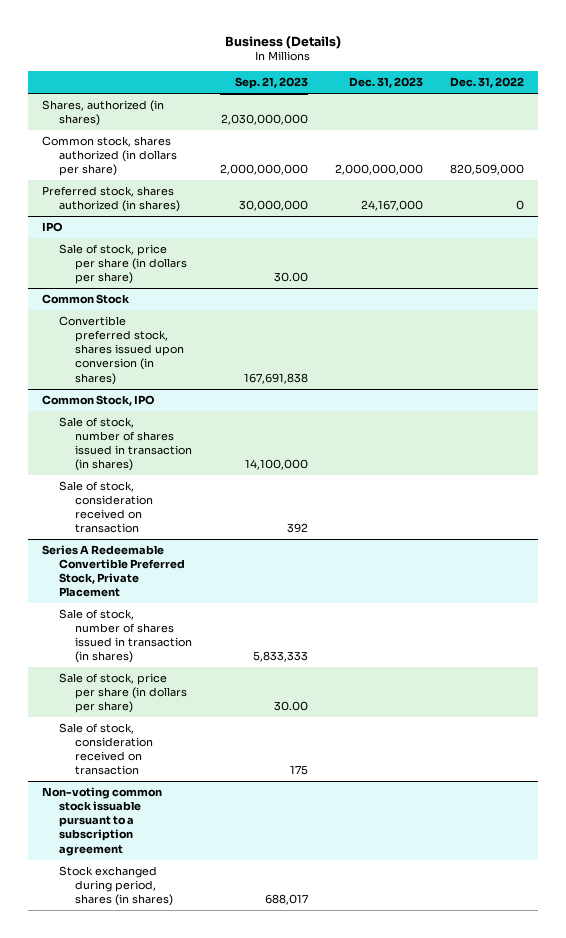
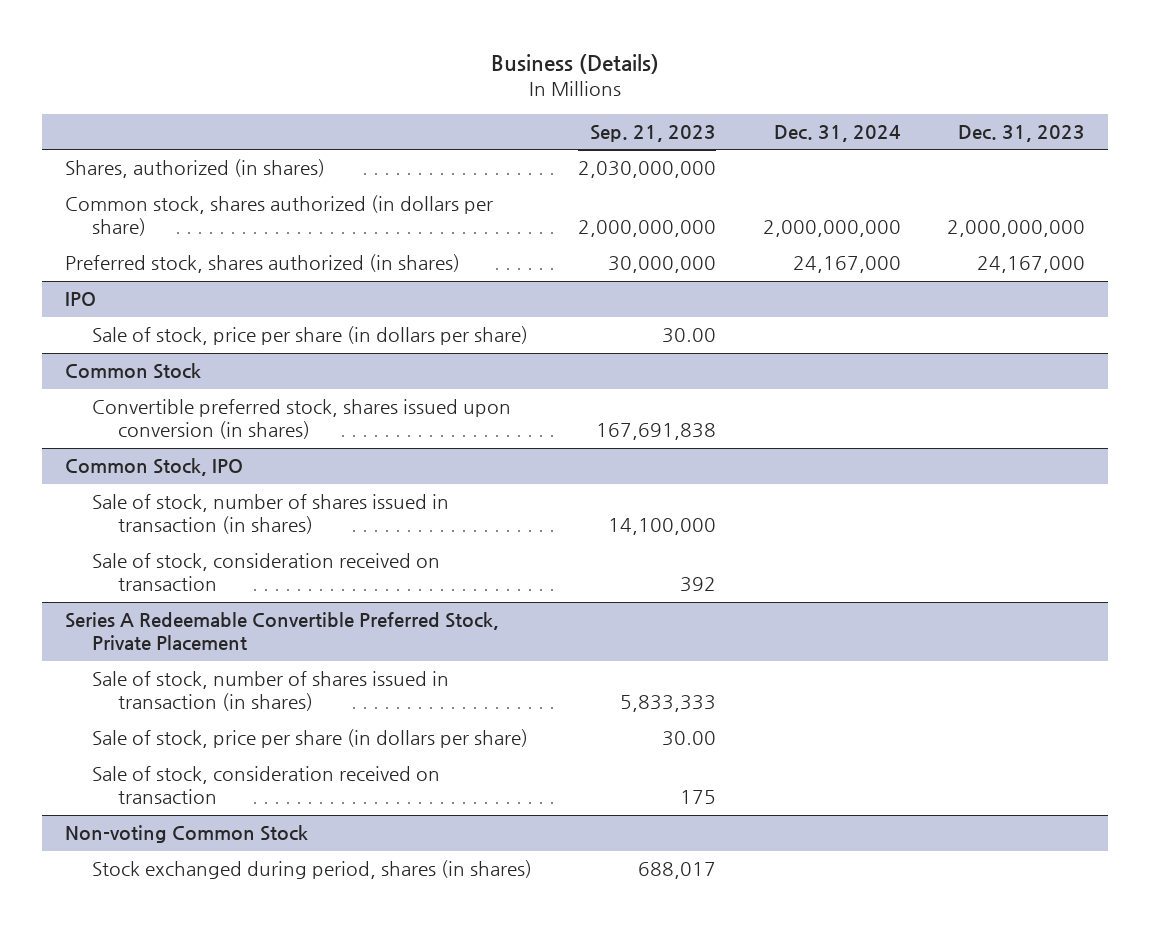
[450,77,525,89] Dec. 31, 2022 -> none
none -> [773,124,901,142] Dec. 31, 2024
[41,787,162,856] Non-voting common stock issuable pursuant to a subscription agreement -> [65,825,309,844] Non-voting Common Stock

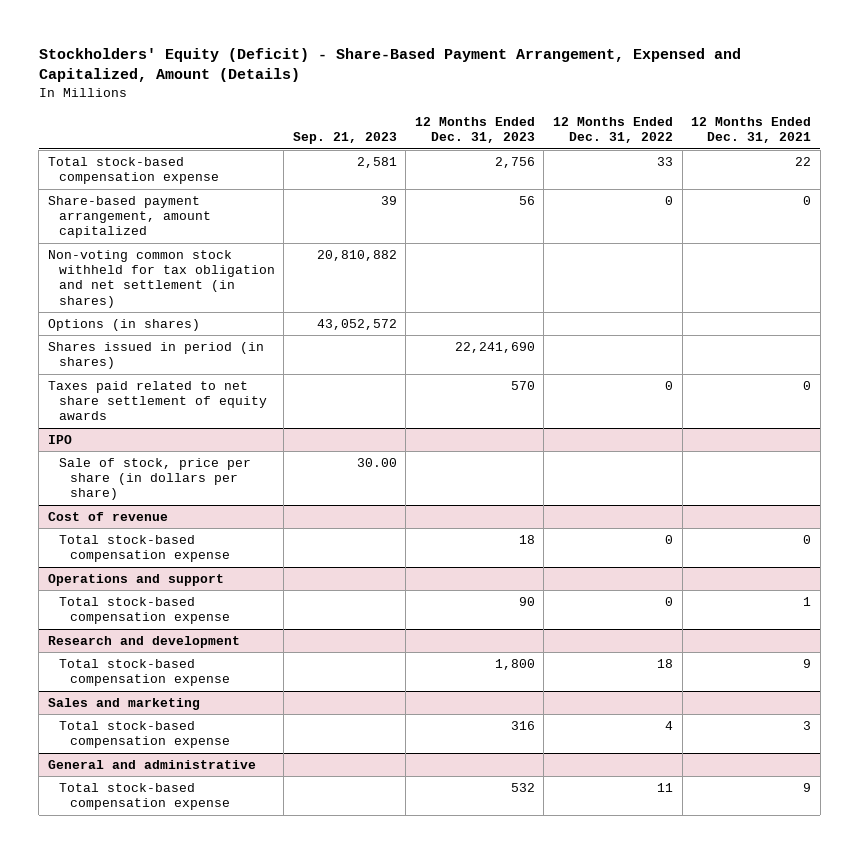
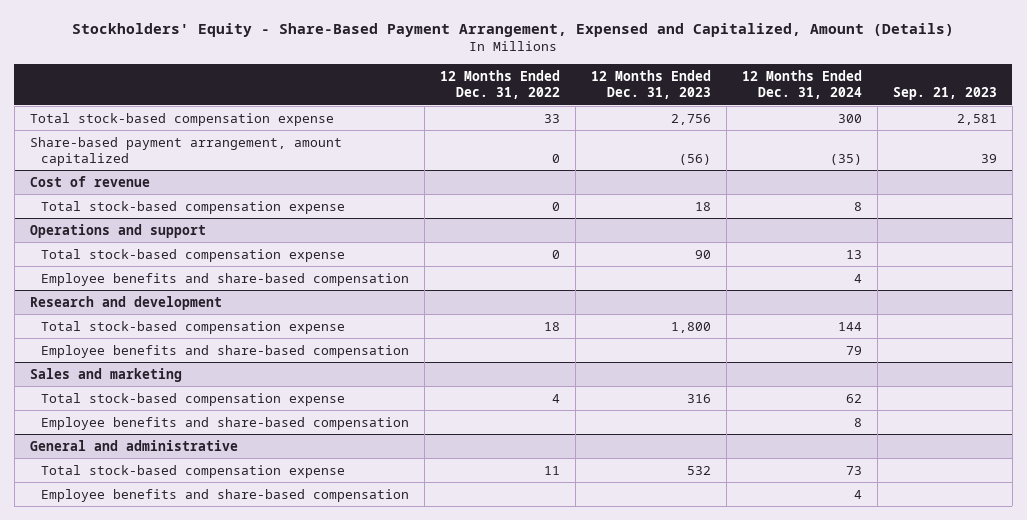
[38,47,741,83] Stockholders' Equity (Deficit) - Share-Based Payment Arrangement, Expensed and Capitalized, Amount (Details) -> [72,23,955,38] Stockholders' Equity - Share-Based Payment Arrangement, Expensed and Capitalized, Amount (Details)
[691,117,812,144] 12 Months Ended Dec. 31, 2021 -> none
none -> [741,70,862,100] 12 Months Ended Dec. 31, 2024
[47,250,275,308] Non-voting common stock withheld for tax obligation and net settlement (in shares) -> none
[47,319,200,332] Options (in shares) -> none
[47,342,264,370] Shares issued in period (in shares) -> none
[47,381,267,421] Taxes paid related to net share settlement of equity awards -> none
[47,435,72,445] IPO -> none
[58,458,251,501] Sale of stock, price per share (in dollars per share) -> none
[518,196,535,206] 56 -> [678,153,711,165] (56)
none -> [40,272,409,286] Employee benefits and share-based compensation
none -> [40,344,409,358] Employee benefits and share-based compensation
none -> [40,416,409,430] Employee benefits and share-based compensation
none -> [40,488,409,502] Employee benefits and share-based compensation

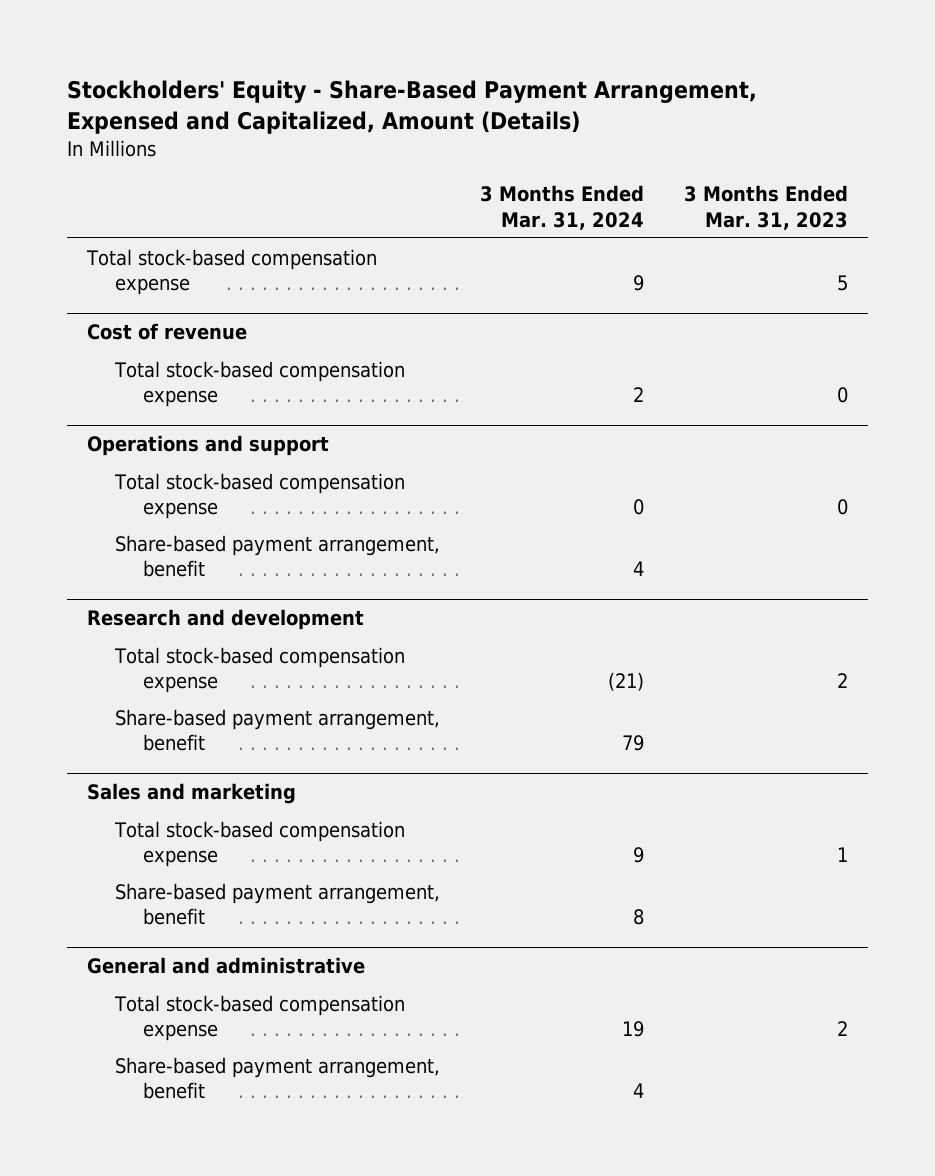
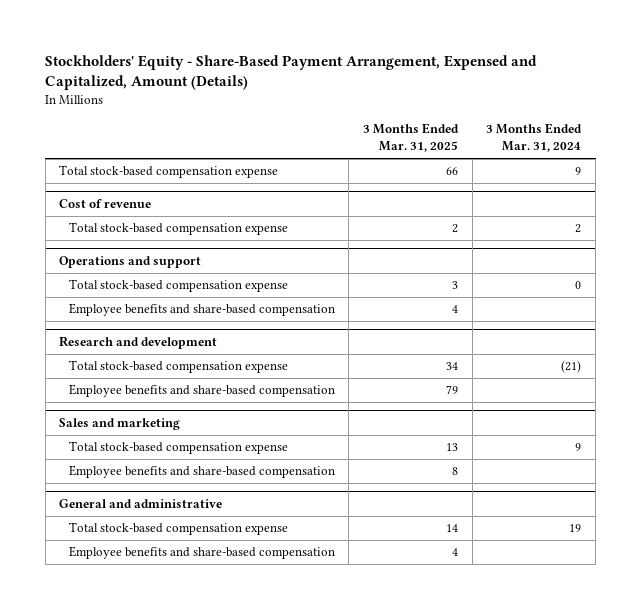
[684,185,849,230] 3 Months Ended Mar. 31, 2023 -> none
none -> [363,123,460,153] 3 Months Ended Mar. 31, 2025
[115,534,441,578] Share-based payment arrangement, benefit -> none
none -> [68,303,335,317] Employee benefits and share-based compensation
[115,708,441,752] Share-based payment arrangement, benefit -> none
none -> [68,384,335,398] Employee benefits and share-based compensation
[115,882,441,926] Share-based payment arrangement, benefit -> none
none -> [68,465,335,479] Employee benefits and share-based compensation
[115,1056,441,1100] Share-based payment arrangement, benefit -> none
none -> [68,546,335,560] Employee benefits and share-based compensation

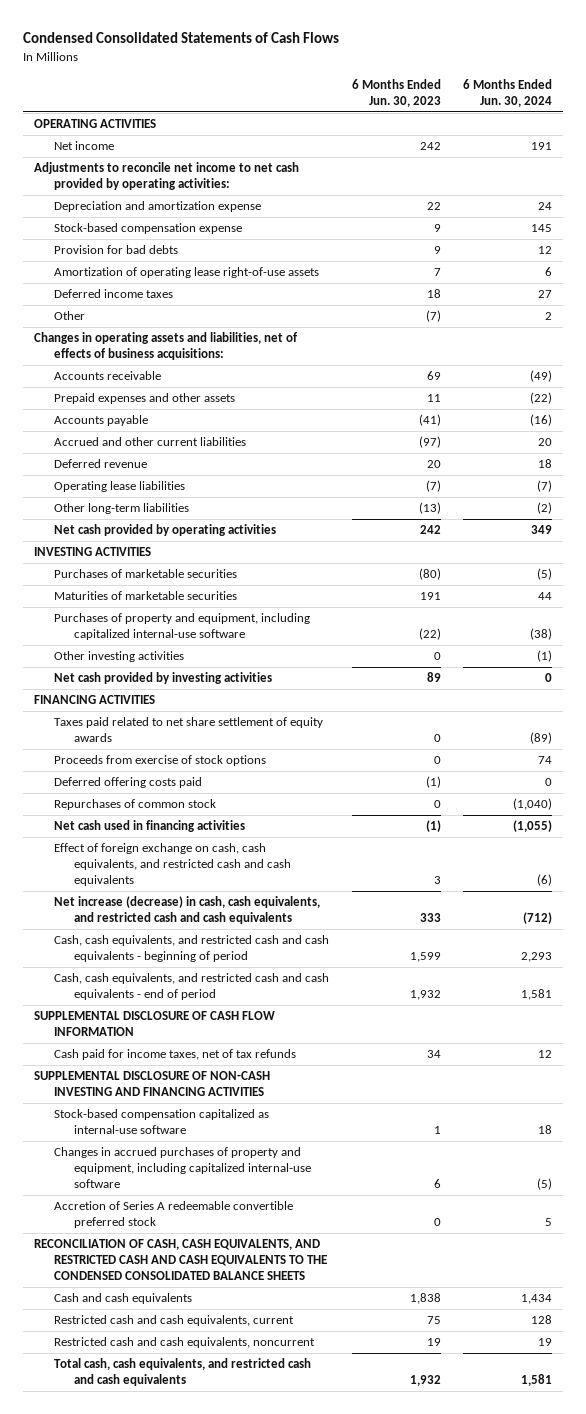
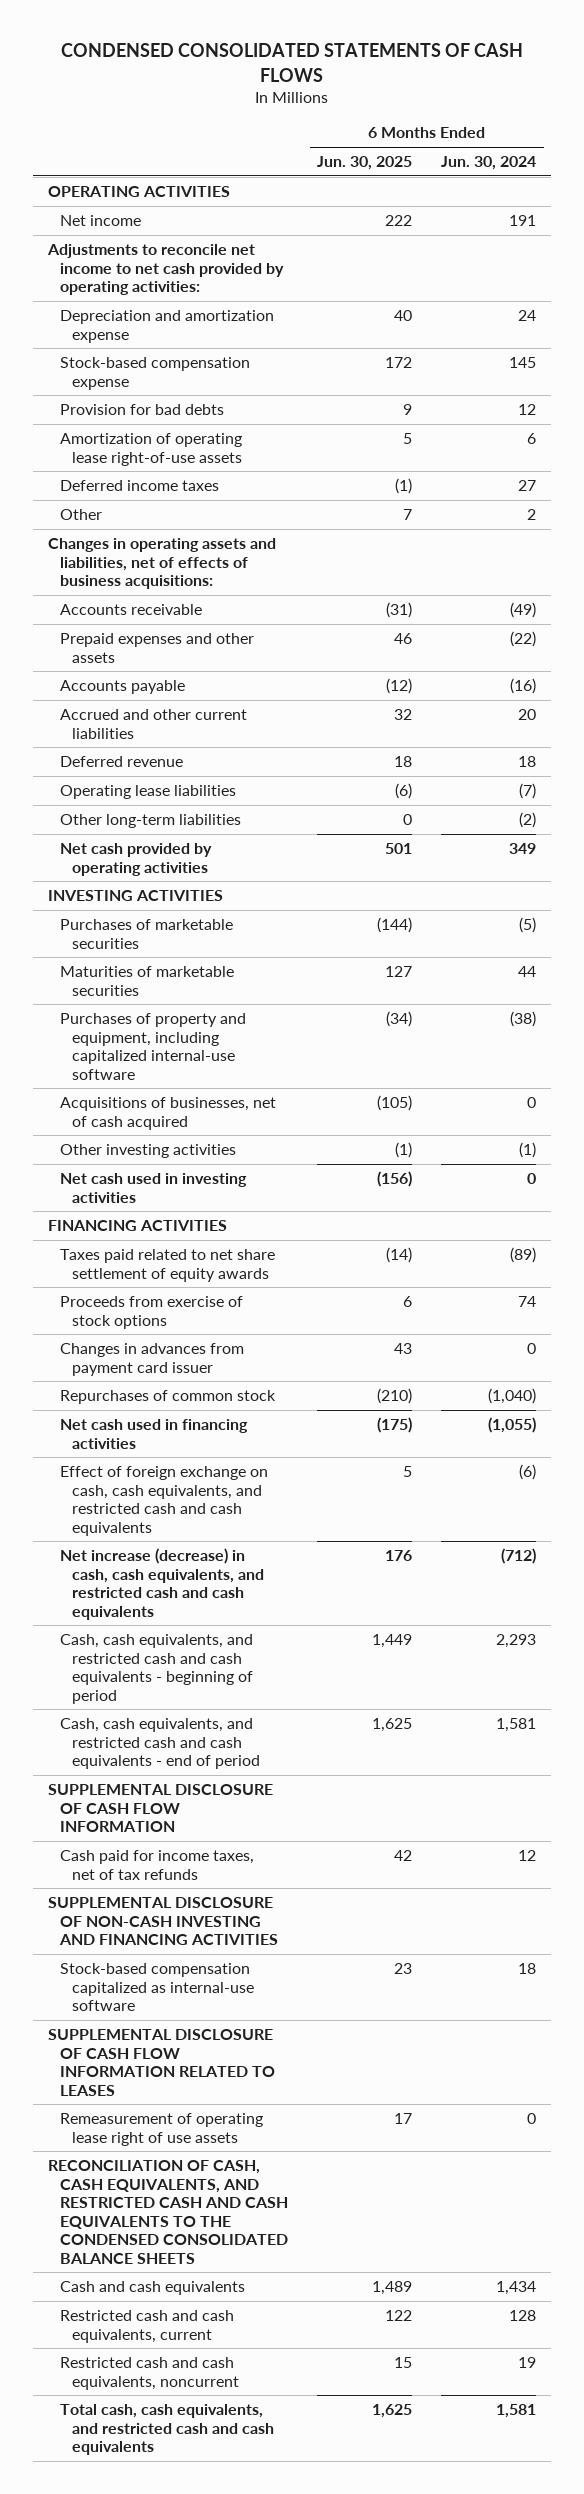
[22,32,339,44] Condensed Consolidated Statements of Cash Flows -> [61,43,524,82] CONDENSED CONSOLIDATED STATEMENTS OF CASH FLOWS
[351,78,441,107] 6 Months Ended Jun. 30, 2023 -> none
none -> [317,156,413,171] Jun. 30, 2025
none -> [60,1097,277,1130] Acquisitions of businesses, net of cash acquired
[54,672,273,685] Net cash provided by investing activities -> [60,1173,248,1203] Net cash used in investing activities
[54,777,203,789] Deferred offering costs paid -> none
none -> [60,1343,245,1376] Changes in advances from payment card issuer
[54,1147,311,1189] Changes in accrued purchases of property and equipment, including capitalized internal-use software -> none
[54,1201,294,1229] Accretion of Series A redeemable convertible preferred stock -> none
none -> [47,2029,276,2096] SUPPLEMENTAL DISCLOSURE OF CASH FLOW INFORMATION RELATED TO LEASES
none -> [60,2113,264,2146] Remeasurement of operating lease right of use assets

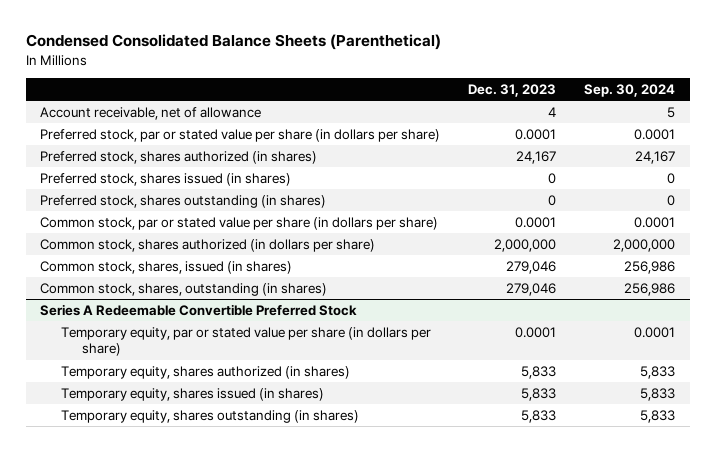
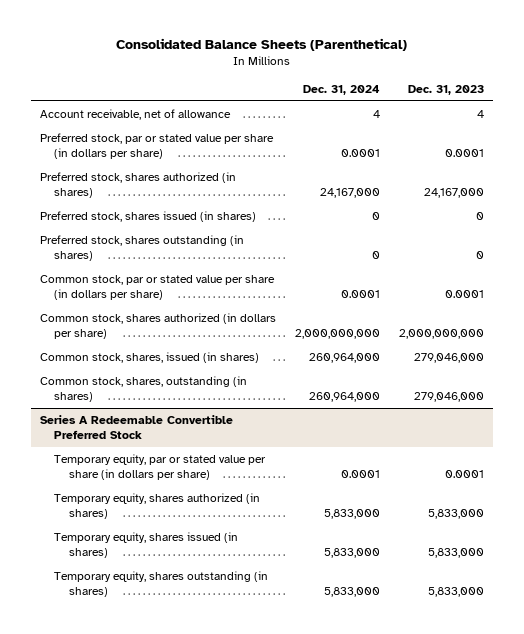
[25,34,441,51] Condensed Consolidated Balance Sheets (Parenthetical) -> [115,37,407,51] Consolidated Balance Sheets (Parenthetical)
[584,83,676,97] Sep. 30, 2024 -> none
none -> [302,84,380,95] Dec. 31, 2024
[516,150,557,164] 24,167 -> [423,188,484,199] 24,167,000
[494,238,557,252] 2,000,000 -> [398,329,484,340] 2,000,000,000
[506,260,557,274] 279,046 -> [413,352,484,363] 279,046,000
[506,282,557,296] 279,046 -> [413,392,484,403] 279,046,000
[521,365,557,379] 5,833 -> [427,509,484,520] 5,833,000
[521,387,557,401] 5,833 -> [427,548,484,559] 5,833,000
[521,409,557,423] 5,833 -> [427,587,484,598] 5,833,000

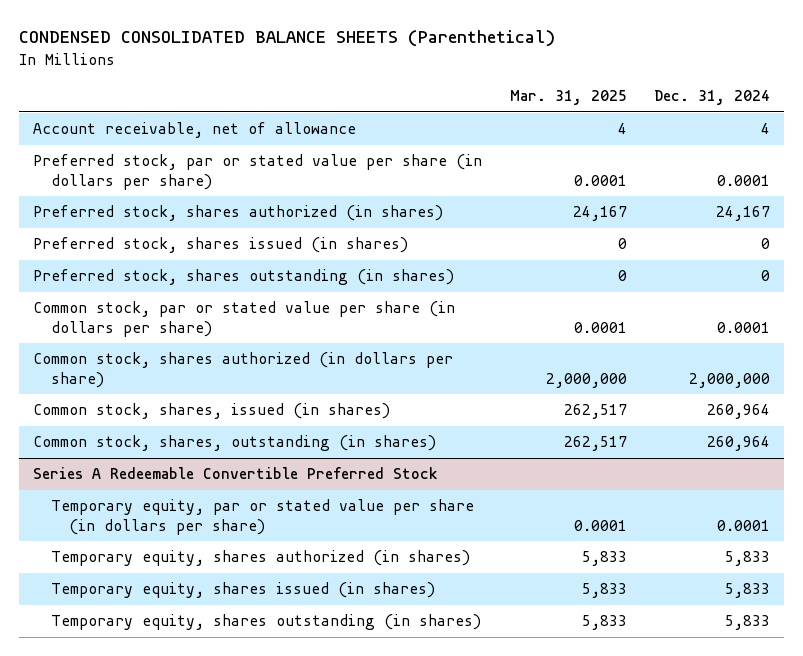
[115,37,407,51] Consolidated Balance Sheets (Parenthetical) -> [19,30,556,48] CONDENSED CONSOLIDATED BALANCE SHEETS (Parenthetical)
[407,84,484,95] Dec. 31, 2023 -> none
none -> [509,90,627,106] Mar. 31, 2025
[319,188,380,199] 24,167,000 -> [716,206,771,222] 24,167
[294,329,380,340] 2,000,000,000 -> [689,372,771,388] 2,000,000
[308,352,380,363] 260,964,000 -> [707,404,771,420] 260,964
[308,392,380,403] 260,964,000 -> [707,436,771,452] 260,964
[323,509,380,520] 5,833,000 -> [725,551,771,567] 5,833
[323,548,380,559] 5,833,000 -> [725,583,771,599] 5,833
[323,587,380,598] 5,833,000 -> [725,615,771,631] 5,833

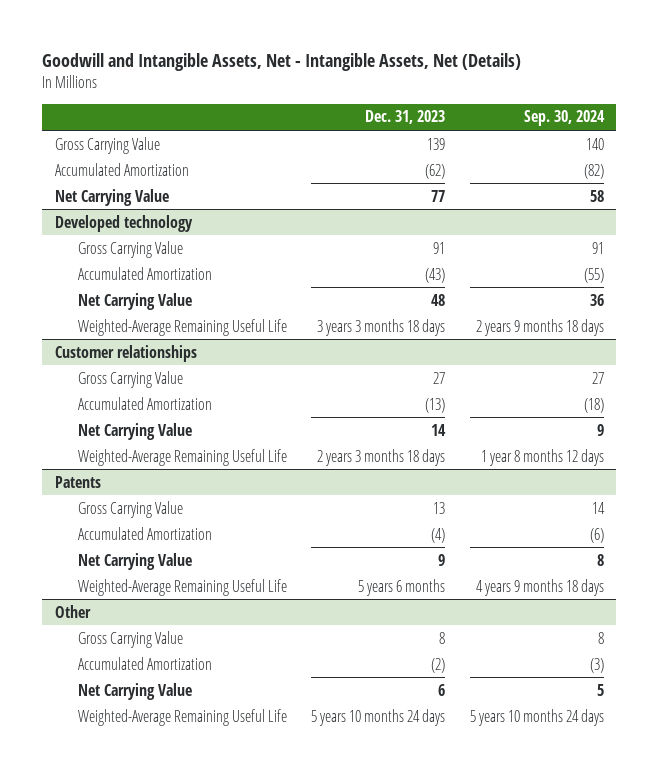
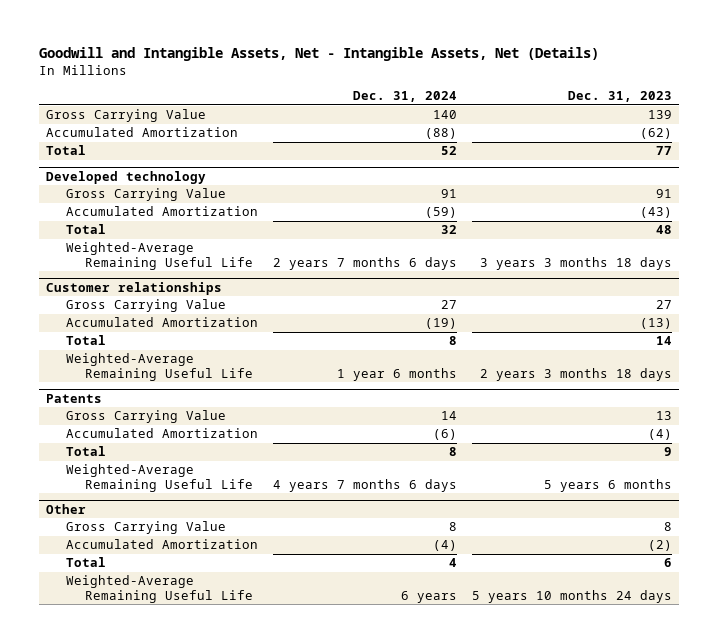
[523,110,605,127] Sep. 30, 2024 -> none
none -> [352,91,457,103] Dec. 31, 2024
[54,188,169,206] Net Carrying Value -> [46,145,87,156] Total
[77,292,192,310] Net Carrying Value -> [65,224,106,235] Total
[77,422,192,440] Net Carrying Value -> [65,335,106,346] Total
[77,552,192,570] Net Carrying Value -> [65,446,106,457] Total
[77,682,192,700] Net Carrying Value -> [65,557,106,568] Total

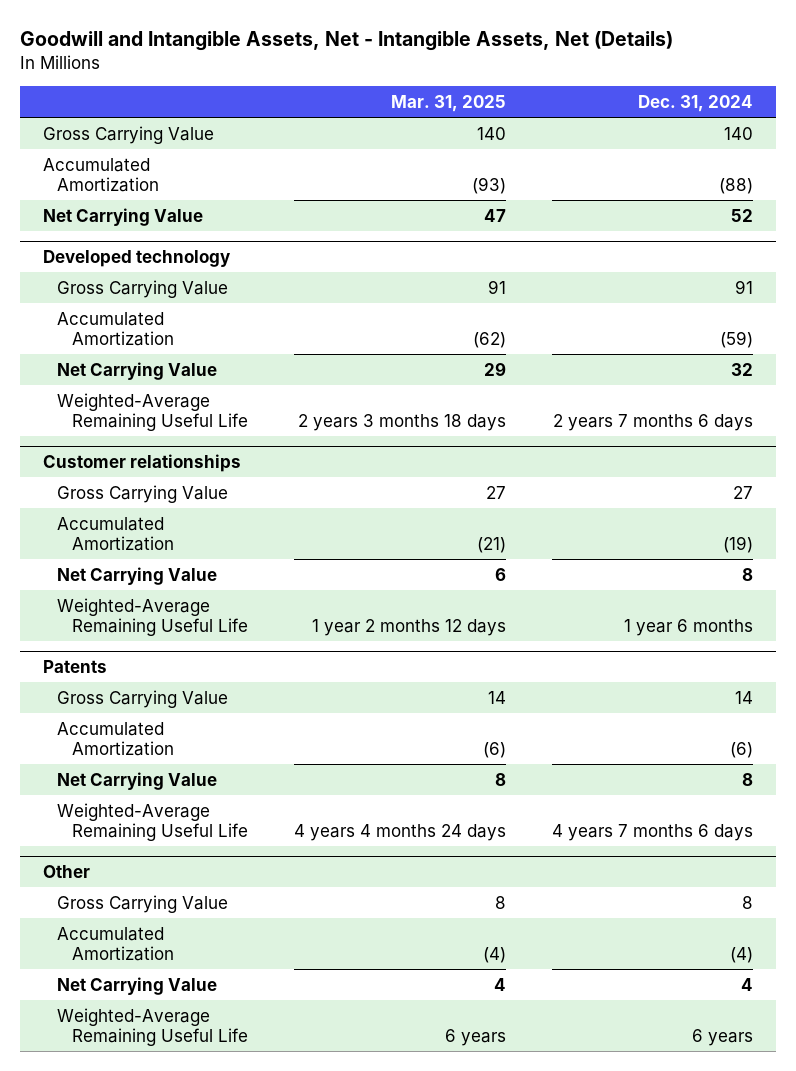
[567,91,672,103] Dec. 31, 2023 -> none
none -> [390,94,506,112] Mar. 31, 2025
[46,145,87,156] Total -> [43,207,204,226] Net Carrying Value
[65,224,106,235] Total -> [57,361,218,380] Net Carrying Value
[65,335,106,346] Total -> [57,566,218,585] Net Carrying Value
[65,446,106,457] Total -> [57,771,218,790] Net Carrying Value
[65,557,106,568] Total -> [57,976,218,995] Net Carrying Value

